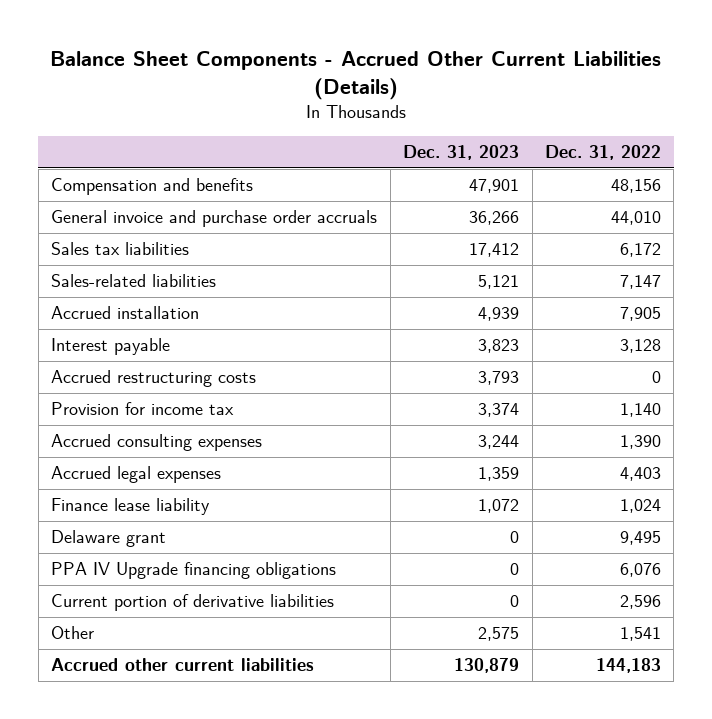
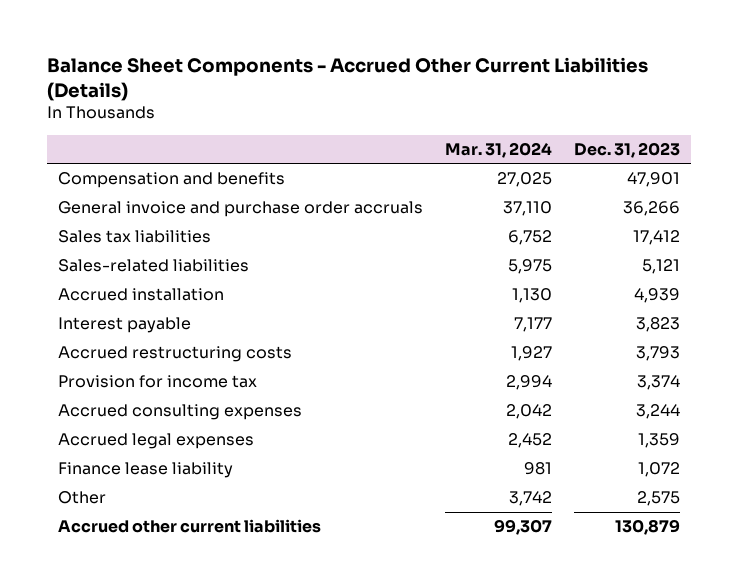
[545,145,662,161] Dec. 31, 2022 -> none
none -> [444,141,552,158] Mar. 31, 2024
[51,530,167,548] Delaware grant -> none
[51,562,337,580] PPA IV Upgrade financing obligations -> none
[51,594,335,612] Current portion of derivative liabilities -> none

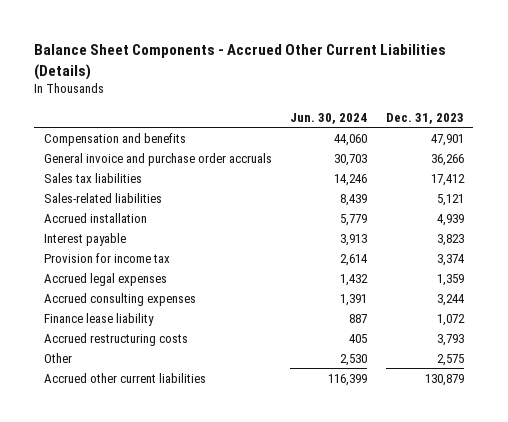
[444,141,552,158] Mar. 31, 2024 -> none
none -> [290,112,368,124] Jun. 30, 2024
[57,404,302,421] Accrued consulting expenses -> [43,292,196,306] Accrued consulting expenses
[57,346,292,363] Accrued restructuring costs -> [43,332,188,346] Accrued restructuring costs

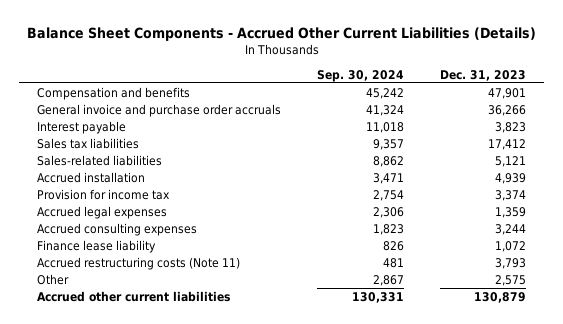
[290,112,368,124] Jun. 30, 2024 -> none
none -> [317,69,405,82] Sep. 30, 2024
[43,232,126,246] Interest payable -> [37,120,127,134] Interest payable
[43,332,188,346] Accrued restructuring costs -> [37,256,241,270] Accrued restructuring costs (Note 11)

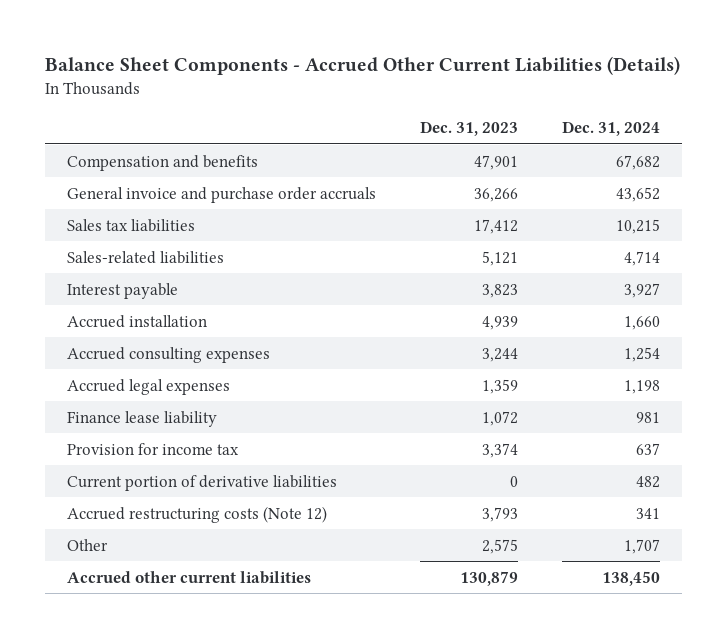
[317,69,405,82] Sep. 30, 2024 -> none
none -> [561,120,660,136] Dec. 31, 2024
[37,120,127,134] Interest payable -> [66,282,178,299] Interest payable
[37,205,168,219] Accrued legal expenses -> [66,378,230,395] Accrued legal expenses
[37,188,171,200] Provision for income tax -> [66,442,239,455] Provision for income tax
none -> [66,474,337,491] Current portion of derivative liabilities
[37,256,241,270] Accrued restructuring costs (Note 11) -> [66,505,327,523] Accrued restructuring costs (Note 12)

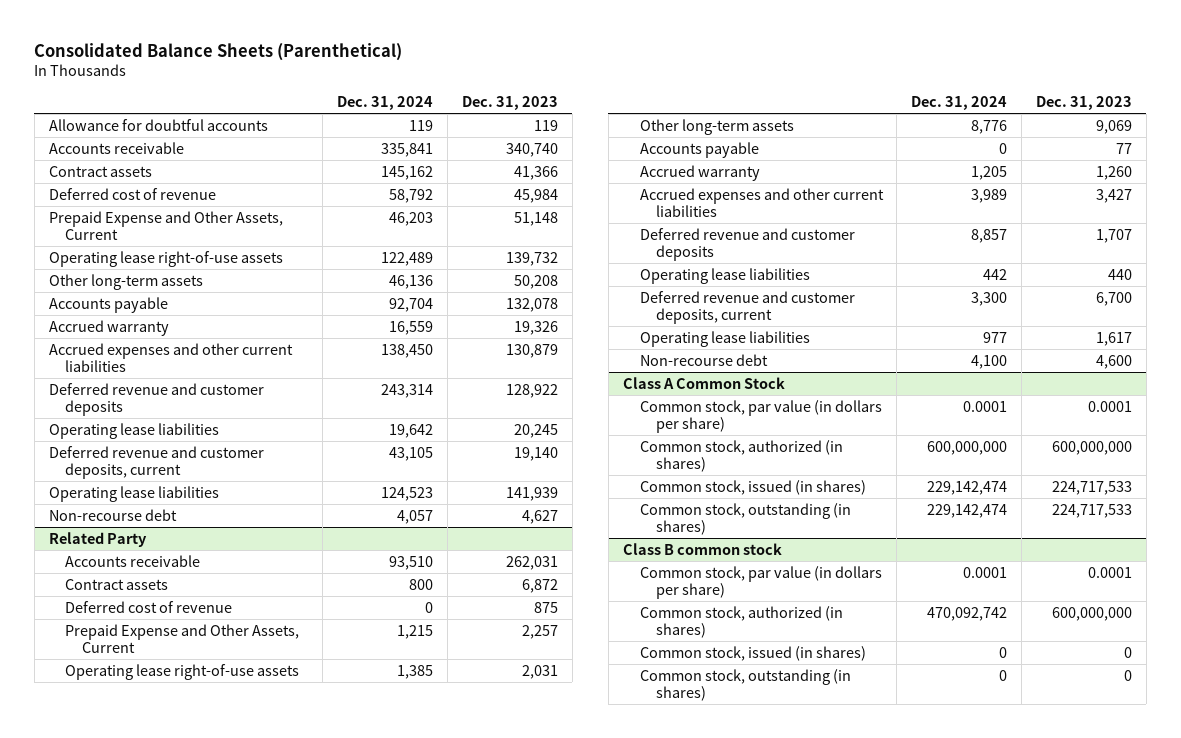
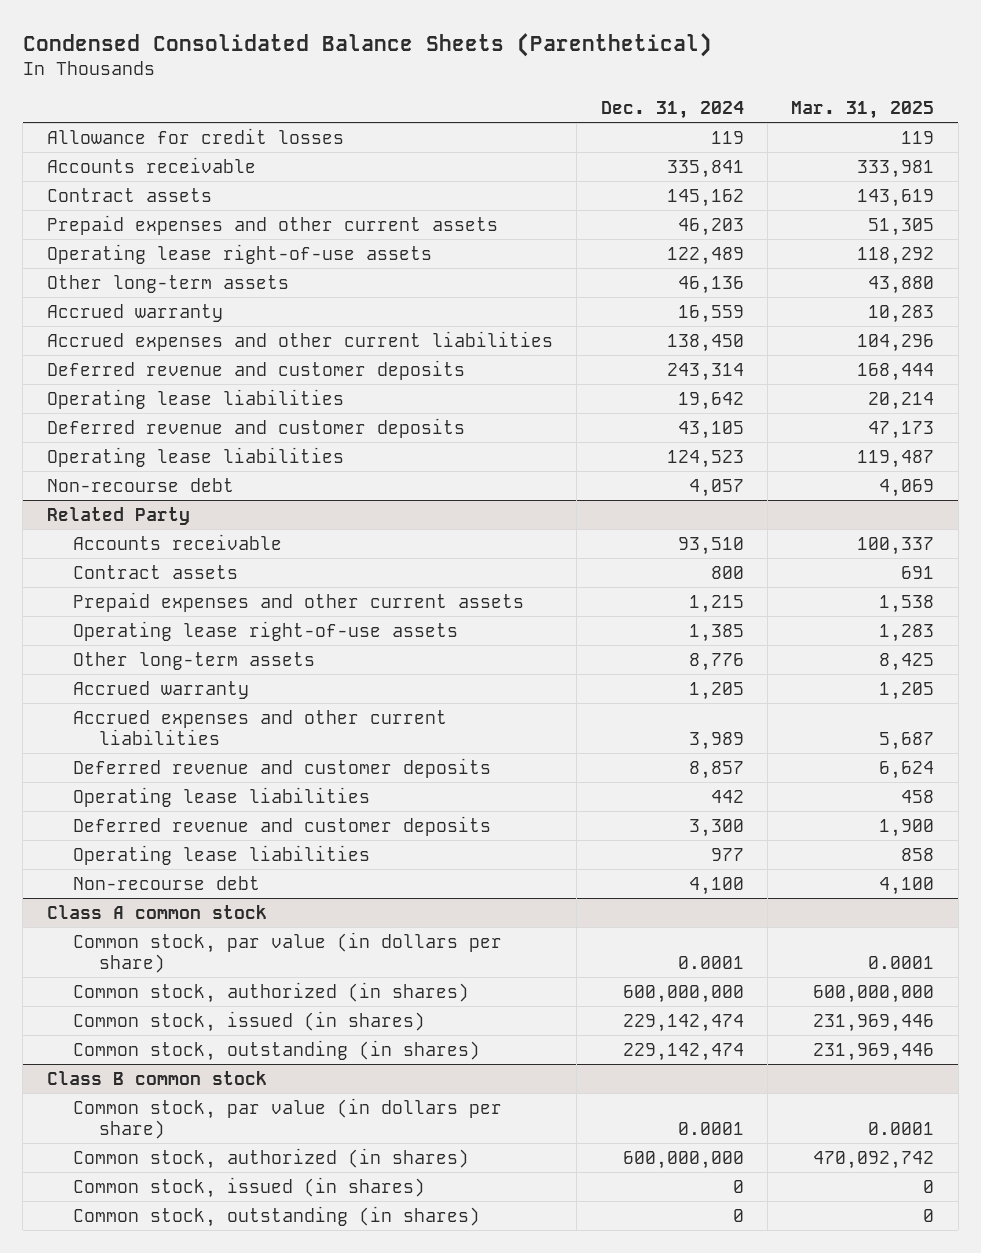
[34,42,403,61] Consolidated Balance Sheets (Parenthetical) -> [22,32,712,57] Condensed Consolidated Balance Sheets (Parenthetical)
[461,96,558,111] Dec. 31, 2023 -> none
none -> [791,101,935,120] Mar. 31, 2025
[48,118,268,131] Allowance for doubtful accounts -> [46,127,344,144] Allowance for credit losses
[48,187,216,200] Deferred cost of revenue -> none
[48,210,283,241] Prepaid Expense and Other Assets, Current -> [46,214,498,235] Prepaid expenses and other current assets
[48,296,168,313] Accounts payable -> none
[48,445,264,480] Deferred revenue and customer deposits, current -> [46,417,465,438] Deferred revenue and customer deposits
[65,600,233,613] Deferred cost of revenue -> none
[65,623,300,654] Prepaid Expense and Other Assets, Current -> [72,591,524,612] Prepaid expenses and other current assets
[639,141,759,158] Accounts payable -> none
[639,290,855,325] Deferred revenue and customer deposits, current -> [72,815,491,836] Deferred revenue and customer deposits
[622,376,785,389] Class A Common Stock -> [46,904,267,919] Class A common stock
[927,606,1008,621] 470,092,742 -> [622,1150,744,1169] 600,000,000

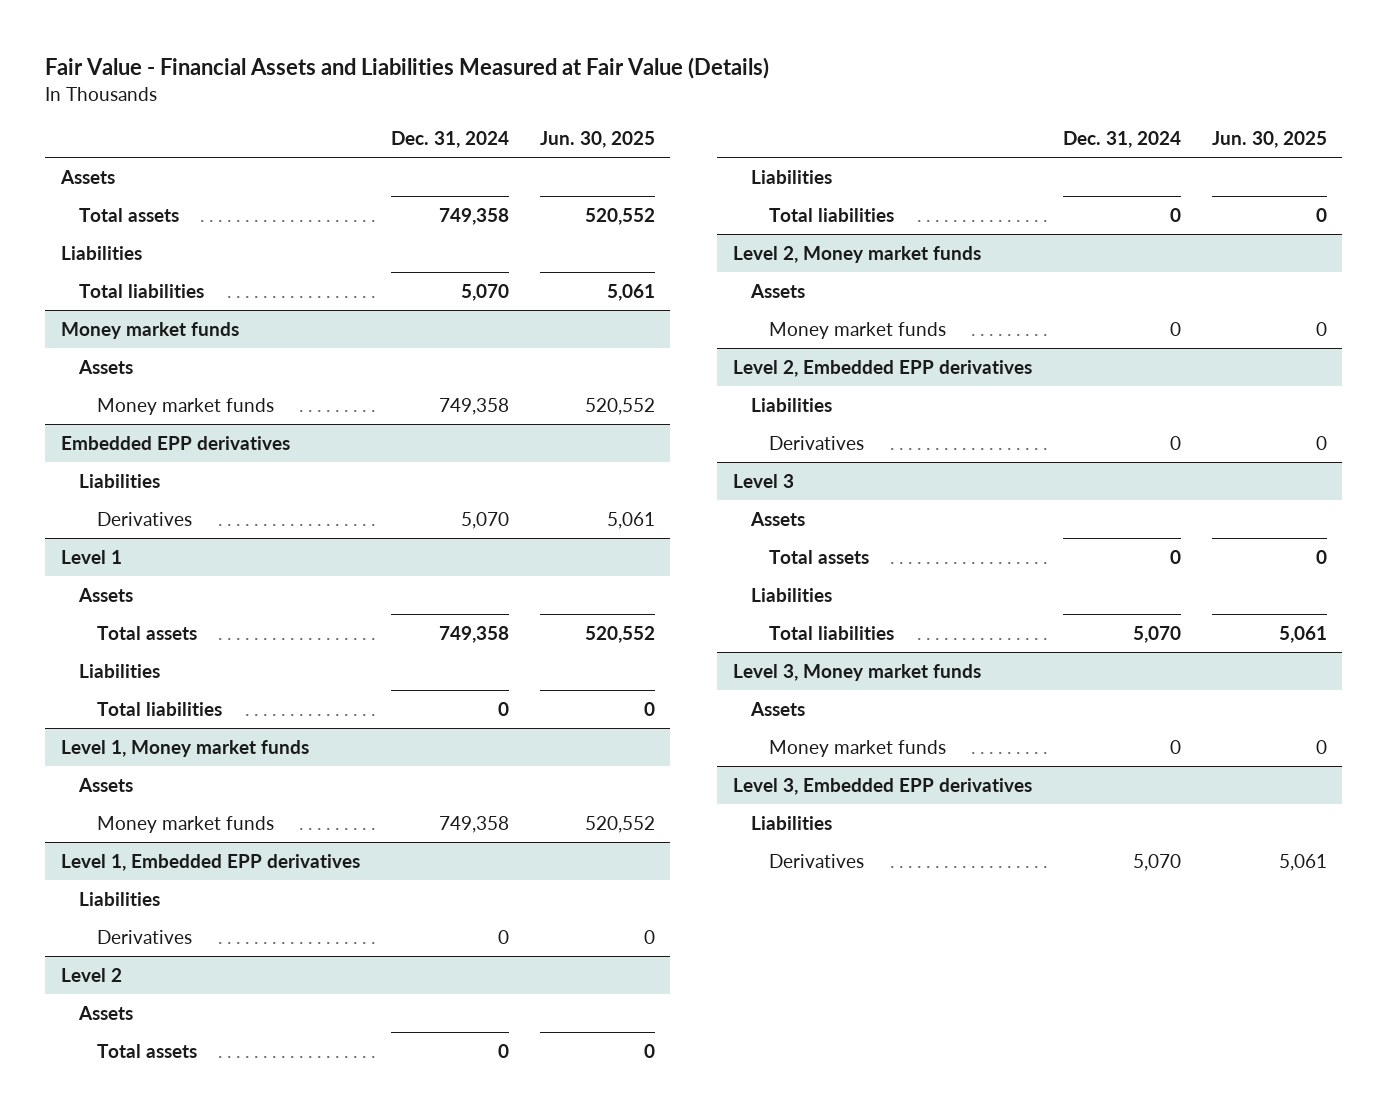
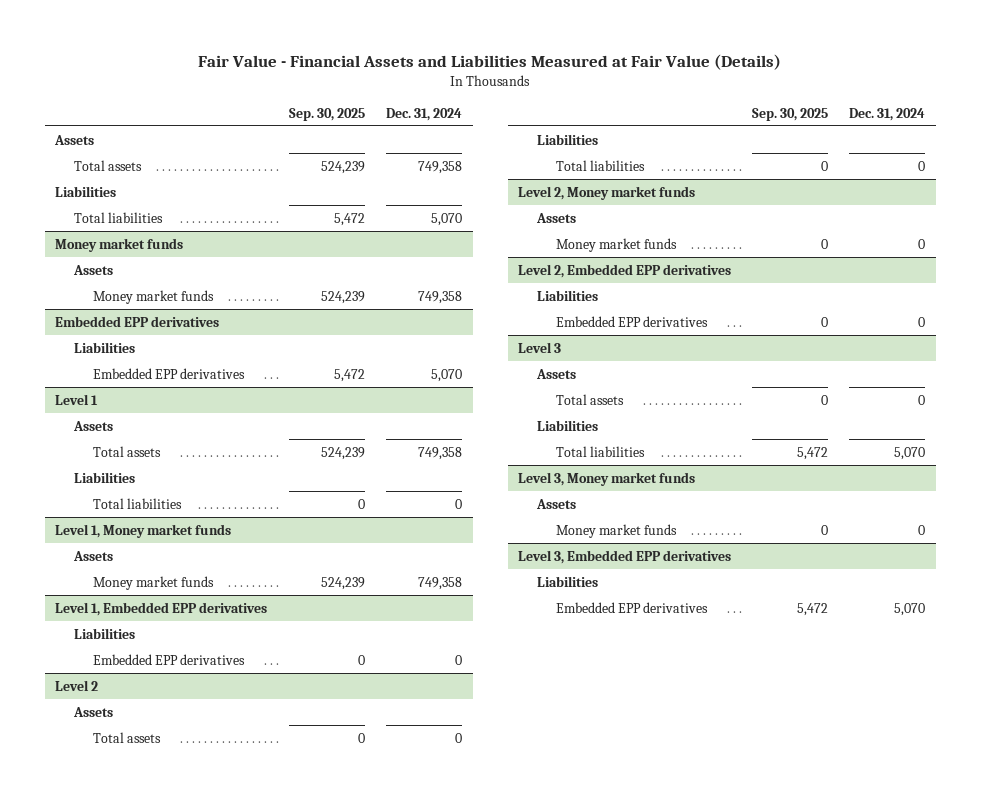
[539,131,655,149] Jun. 30, 2025 -> none
none -> [289,107,366,121] Sep. 30, 2025
[96,511,192,526] Derivatives -> [92,367,245,379] Embedded EPP derivatives
[96,929,192,944] Derivatives -> [92,653,245,665] Embedded EPP derivatives
[768,435,864,450] Derivatives -> [556,315,709,327] Embedded EPP derivatives
[768,853,864,868] Derivatives -> [556,601,709,613] Embedded EPP derivatives

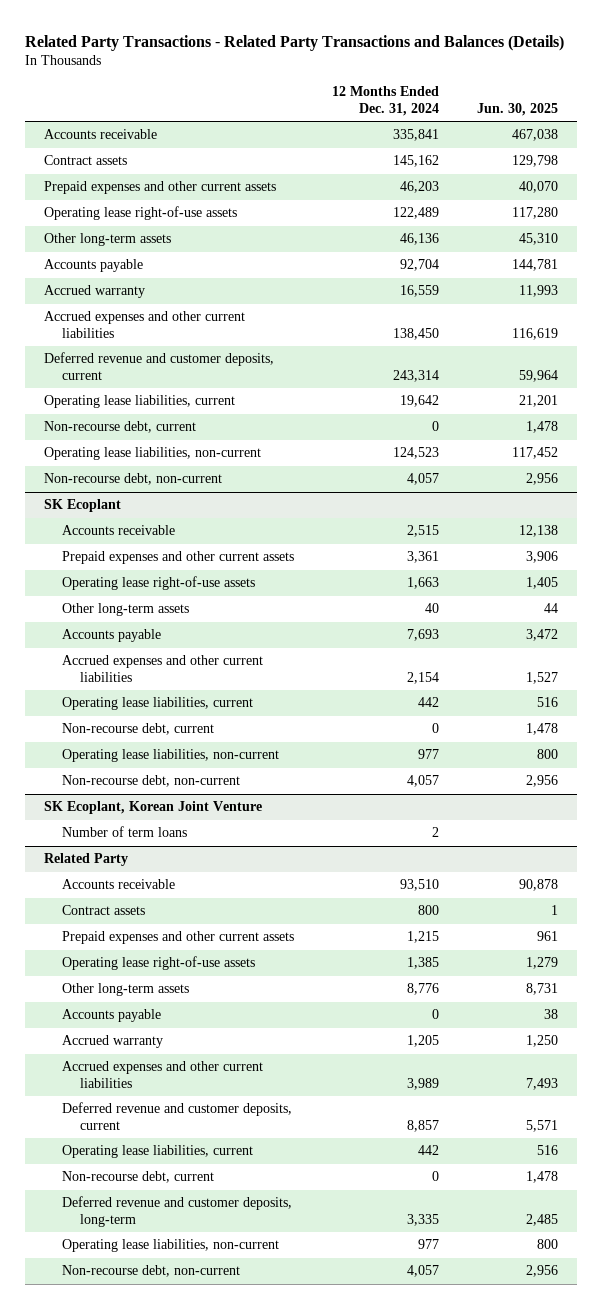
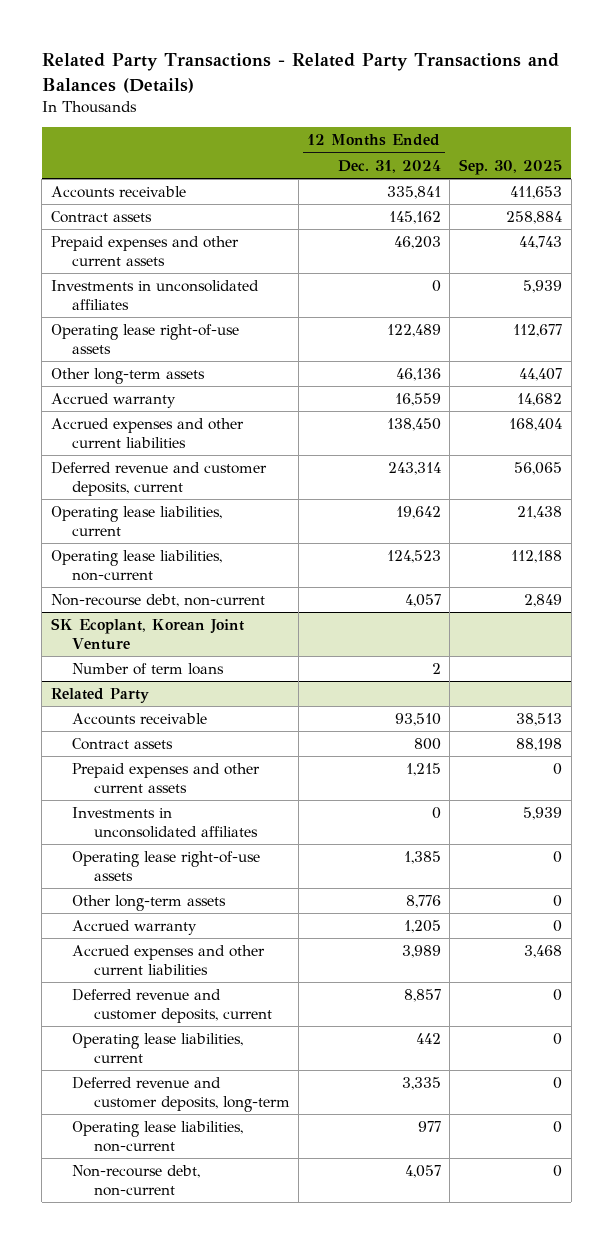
[476,103,558,117] Jun. 30, 2025 -> none
none -> [458,158,562,175] Sep. 30, 2025
none -> [51,280,260,310] Investments in unconsolidated affiliates
[44,259,144,273] Accounts payable -> none
[44,421,197,434] Non-recourse debt, current -> none
[44,499,122,513] SK Ecoplant -> none
[61,525,175,536] Accounts receivable -> none
[61,551,294,565] Prepaid expenses and other current assets -> none
[61,576,255,591] Operating lease right-of-use assets -> none
[61,603,189,617] Other long-term assets -> none
[61,629,161,643] Accounts payable -> none
[61,655,263,683] Accrued expenses and other current liabilities -> none
[61,697,253,711] Operating lease liabilities, current -> none
[61,723,214,736] Non-recourse debt, current -> none
[61,749,279,763] Operating lease liabilities, non-current -> none
[61,775,240,788] Non-recourse debt, non-current -> none
none -> [72,807,258,838] Investments in unconsolidated affiliates
[61,1009,161,1023] Accounts payable -> none
[61,1171,214,1184] Non-recourse debt, current -> none

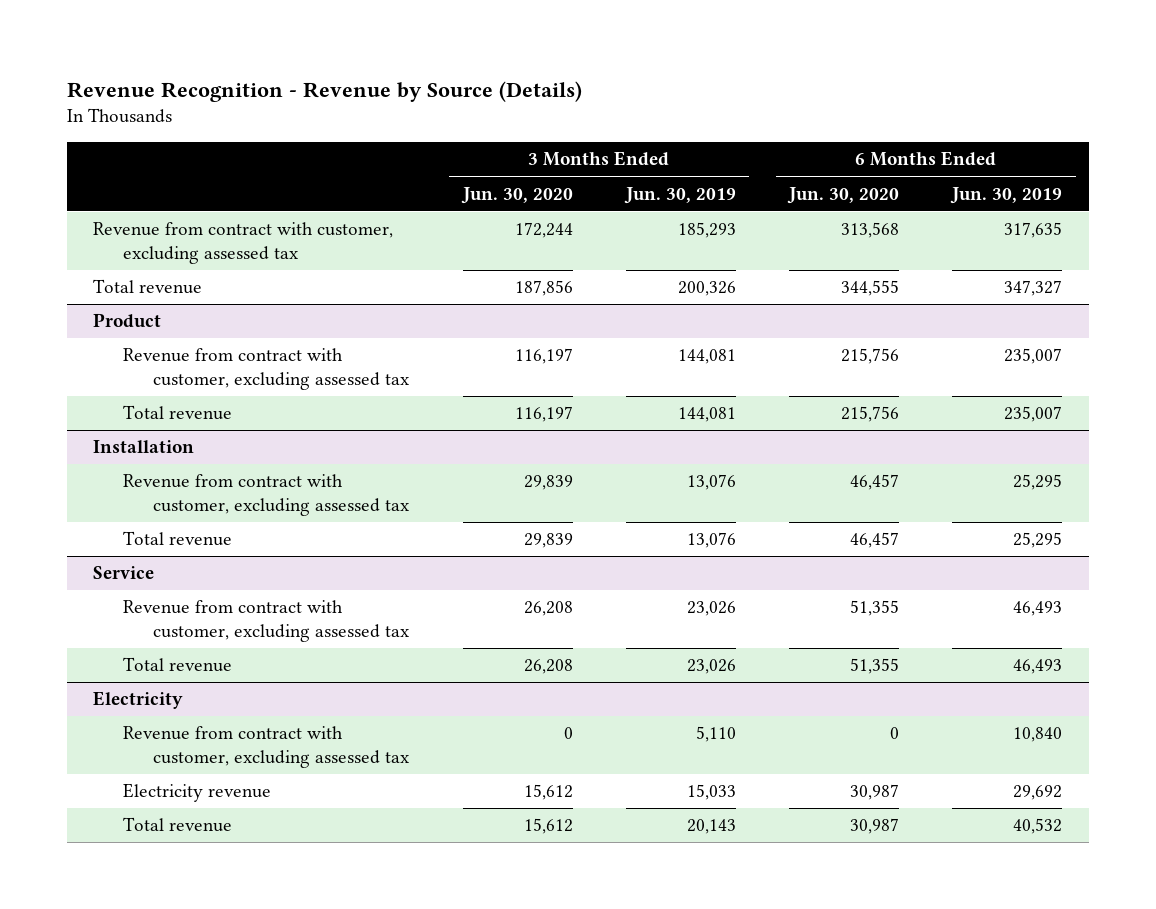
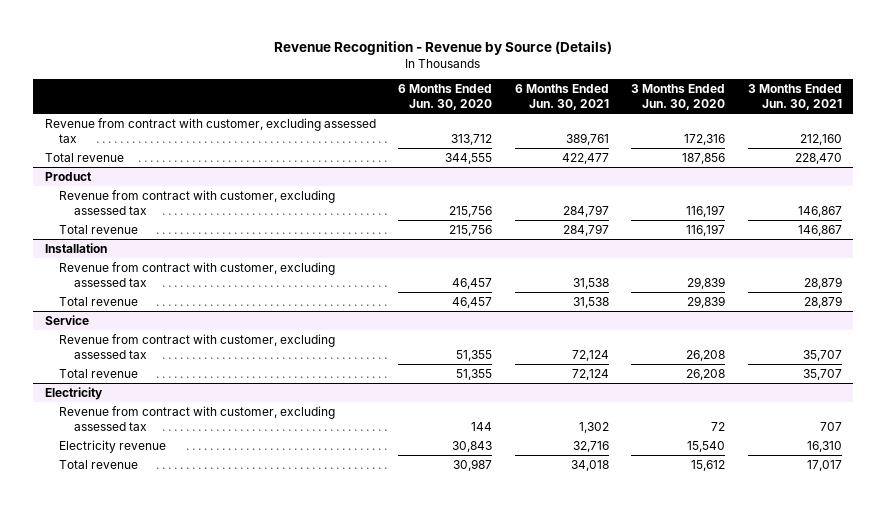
[623,186,736,204] Jun. 30, 2019 -> none
[950,186,1063,204] Jun. 30, 2019 -> none
none -> [514,84,609,111] 6 Months Ended Jun. 30, 2021
none -> [748,84,843,111] 3 Months Ended Jun. 30, 2021
[514,222,573,239] 172,244 -> [684,133,726,145] 172,316
[841,222,900,239] 313,568 -> [451,133,493,145] 313,712
[563,727,573,740] 0 -> [711,421,726,431] 72
[890,727,900,740] 0 -> [471,421,493,431] 144
[523,784,573,801] 15,612 -> [687,440,726,452] 15,540
[850,784,900,801] 30,987 -> [452,440,493,452] 30,843

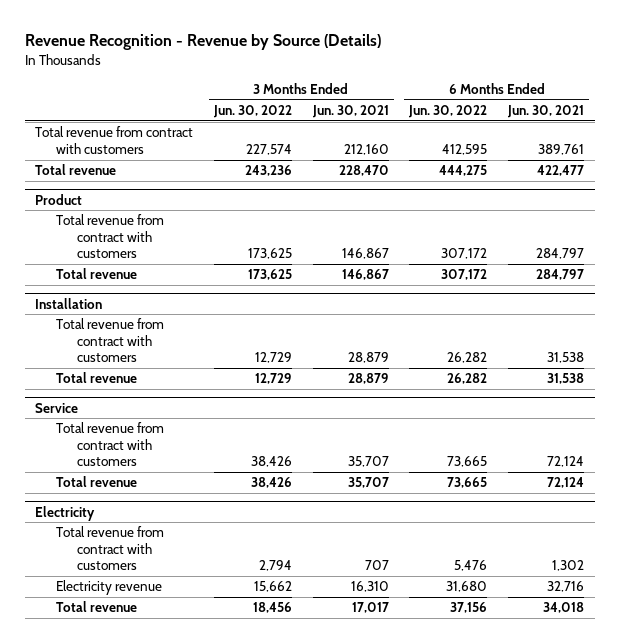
[398,84,493,111] 6 Months Ended Jun. 30, 2020 -> none
[631,84,726,111] 3 Months Ended Jun. 30, 2020 -> none
none -> [212,104,292,118] Jun. 30, 2022
none -> [408,104,488,118] Jun. 30, 2022
[44,117,376,143] Revenue from contract with customer, excluding assessed tax -> [35,126,194,154] Total revenue from contract with customers
[59,189,336,215] Revenue from contract with customer, excluding assessed tax -> [56,214,165,259] Total revenue from contract with customers
[59,261,336,287] Revenue from contract with customer, excluding assessed tax -> [56,318,165,363] Total revenue from contract with customers
[59,333,336,359] Revenue from contract with customer, excluding assessed tax -> [56,422,165,467] Total revenue from contract with customers
[59,405,336,431] Revenue from contract with customer, excluding assessed tax -> [56,526,165,571] Total revenue from contract with customers

